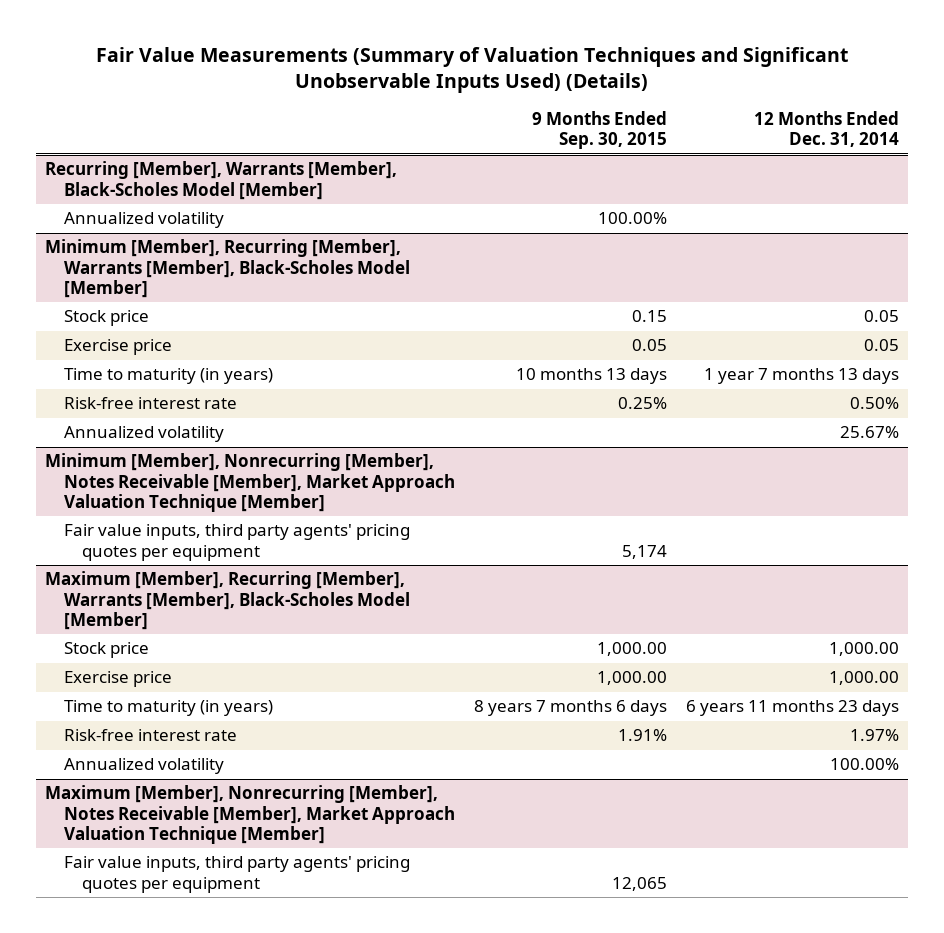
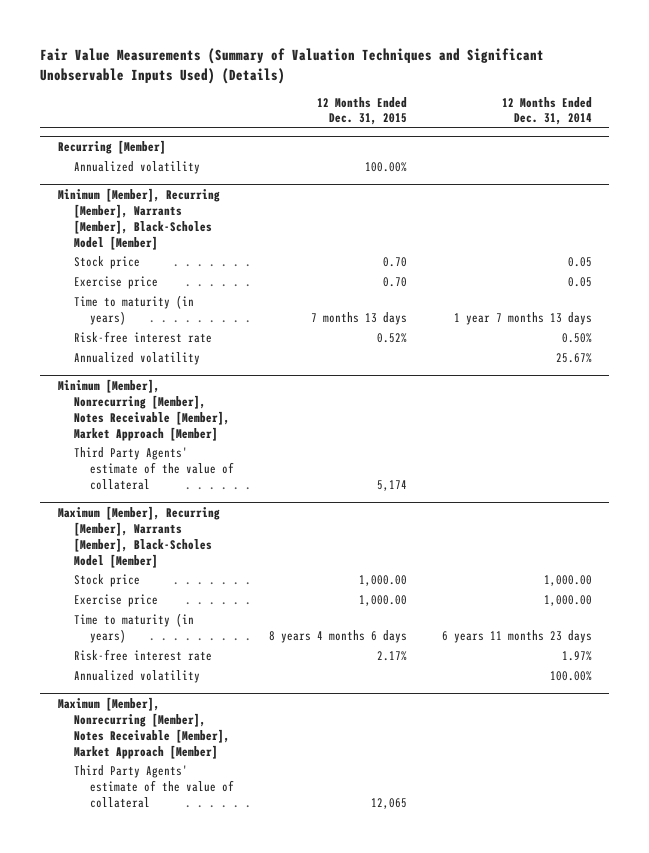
[531,111,667,150] 9 Months Ended Sep. 30, 2015 -> none
none -> [316,96,407,126] 12 Months Ended Dec. 31, 2015
[45,161,398,200] Recurring [Member], Warrants [Member], Black-Scholes Model [Member] -> none
none -> [57,140,166,155] Recurring [Member]
[45,453,455,512] Minimum [Member], Nonrecurring [Member], Notes Receivable [Member], Market Approach Valuation Technique [Member] -> [57,379,230,441] Minimum [Member], Nonrecurring [Member], Notes Receivable [Member], Market Approach [Member]
[63,524,410,561] Fair value inputs, third party agents' pricing quotes per equipment -> [73,447,234,491] Third Party Agents' estimate of the value of collateral
[45,785,455,844] Maximum [Member], Nonrecurring [Member], Notes Receivable [Member], Market Approach Valuation Technique [Member] -> [57,697,230,759] Maximum [Member], Nonrecurring [Member], Notes Receivable [Member], Market Approach [Member]
[63,856,410,893] Fair value inputs, third party agents' pricing quotes per equipment -> [73,765,234,809] Third Party Agents' estimate of the value of collateral

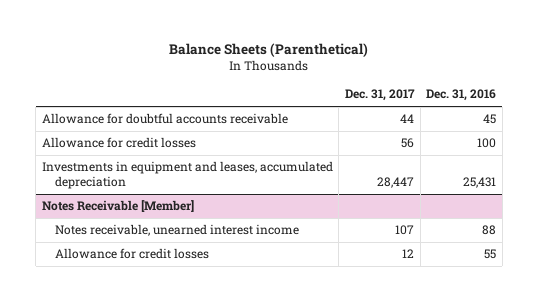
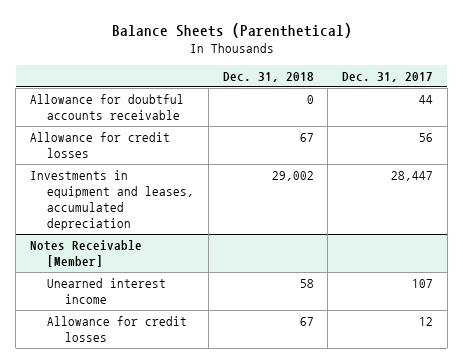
[426,89,497,102] Dec. 31, 2016 -> none
none -> [222,71,314,82] Dec. 31, 2018
[54,224,299,237] Notes receivable, unearned interest income -> [47,277,167,305] Unearned interest income

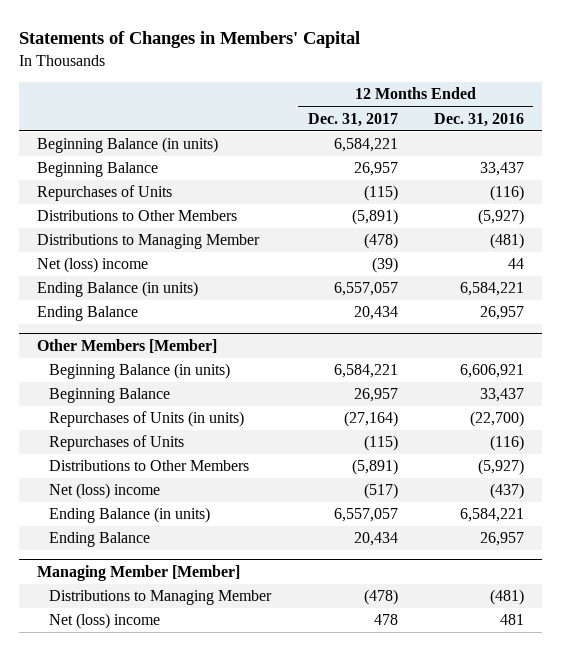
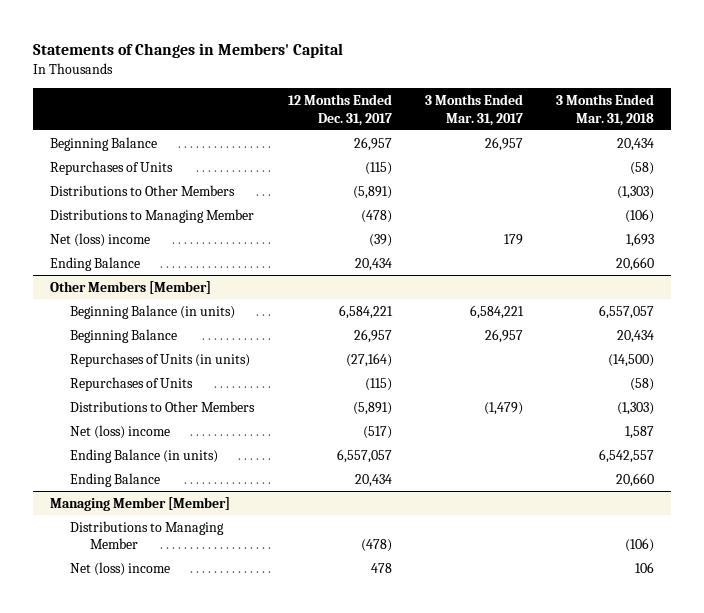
[433,112,524,127] Dec. 31, 2016 -> none
none -> [424,93,523,126] 3 Months Ended Mar. 31, 2017
none -> [556,93,655,126] 3 Months Ended Mar. 31, 2018
[37,137,219,154] Beginning Balance (in units) -> none
[37,281,199,298] Ending Balance (in units) -> none

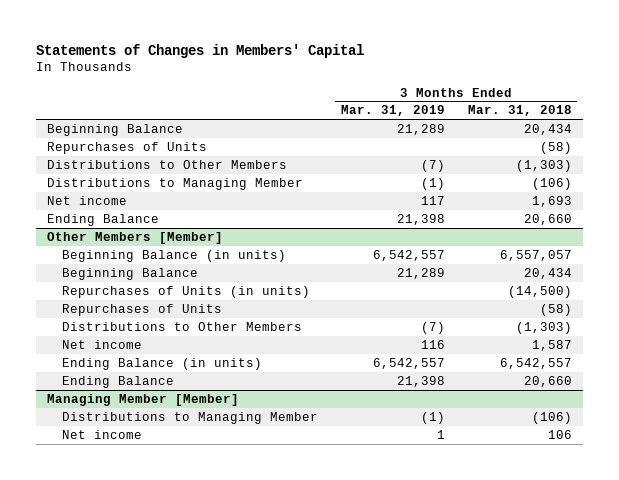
[287,93,392,126] 12 Months Ended Dec. 31, 2017 -> none
[424,93,523,126] 3 Months Ended Mar. 31, 2017 -> none
none -> [340,105,445,117] Mar. 31, 2019
[50,232,151,247] Net (loss) income -> [47,195,128,205] Net income
[70,424,171,439] Net (loss) income -> [62,339,143,349] Net income
[70,561,171,576] Net (loss) income -> [62,429,143,439] Net income

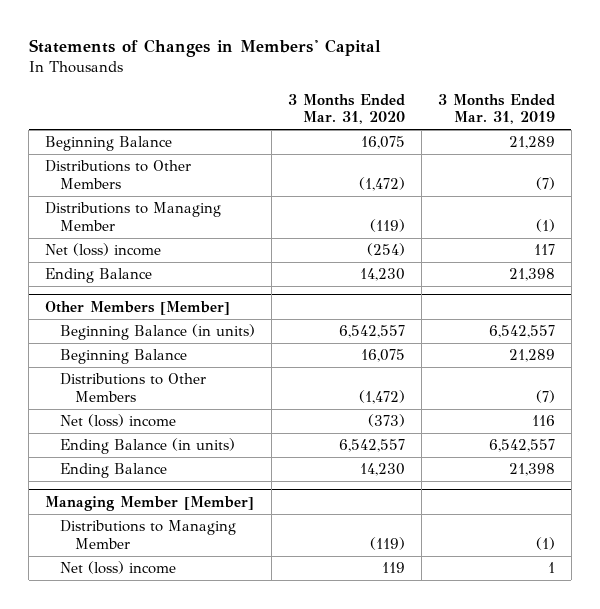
[467,105,572,117] Mar. 31, 2018 -> none
none -> [288,93,406,125] 3 Months Ended Mar. 31, 2020
[47,141,208,154] Repurchases of Units -> none
[47,195,128,205] Net income -> [45,243,162,257] Net (loss) income
[62,285,311,298] Repurchases of Units (in units) -> none
[62,303,223,316] Repurchases of Units -> none
[62,339,143,349] Net income -> [60,414,177,428] Net (loss) income
[62,429,143,439] Net income -> [60,561,177,575] Net (loss) income

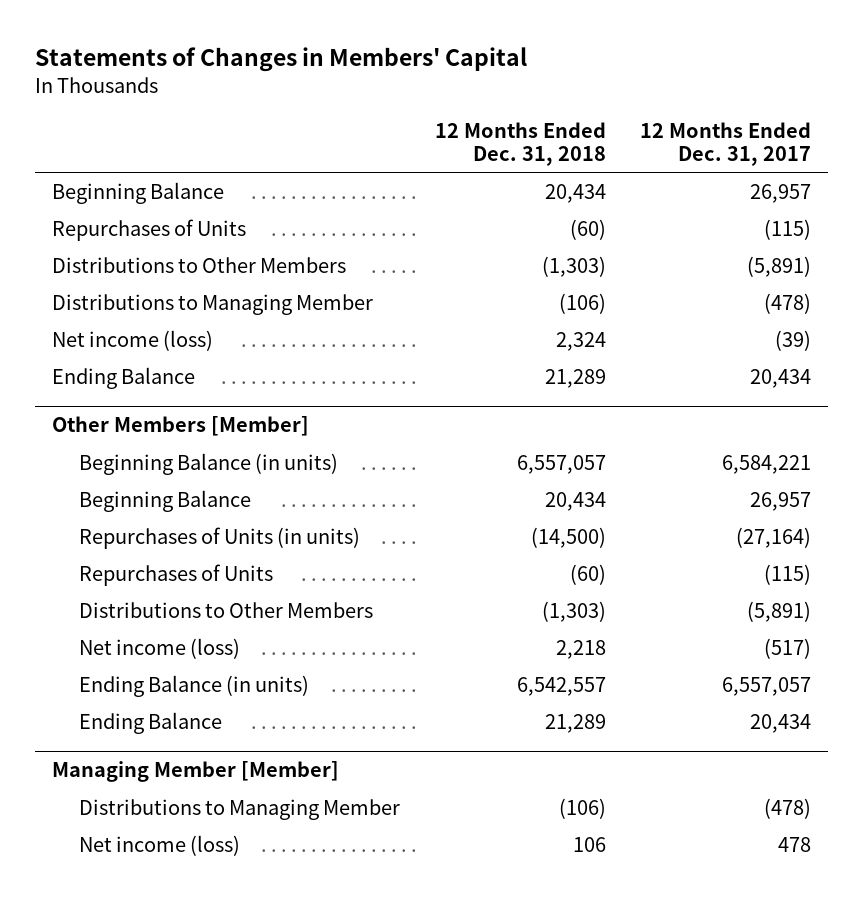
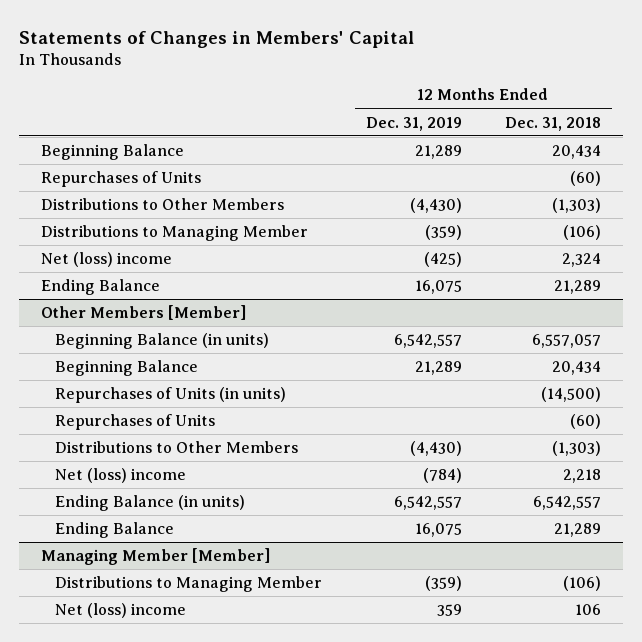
[639,122,811,166] 12 Months Ended Dec. 31, 2017 -> none
none -> [365,116,462,131] Dec. 31, 2019
[52,329,214,351] Net income (loss) -> [40,252,172,268] Net (loss) income
[79,637,241,659] Net income (loss) -> [54,468,186,484] Net (loss) income
[79,834,241,856] Net income (loss) -> [54,603,186,619] Net (loss) income

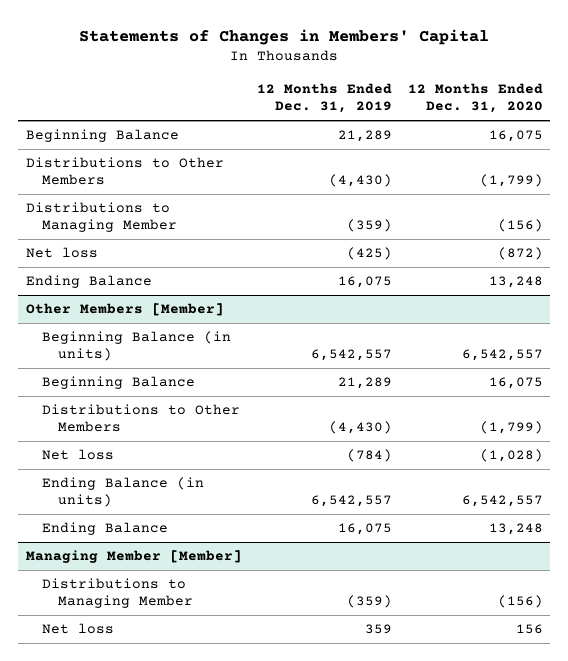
[505,116,602,131] Dec. 31, 2018 -> none
none -> [407,83,543,114] 12 Months Ended Dec. 31, 2020
[40,171,201,188] Repurchases of Units -> none
[40,252,172,268] Net (loss) income -> [25,247,98,259] Net loss
[54,387,286,404] Repurchases of Units (in units) -> none
[54,414,215,431] Repurchases of Units -> none
[54,468,186,484] Net (loss) income -> [41,449,114,461] Net loss
[54,603,186,619] Net (loss) income -> [41,623,114,635] Net loss

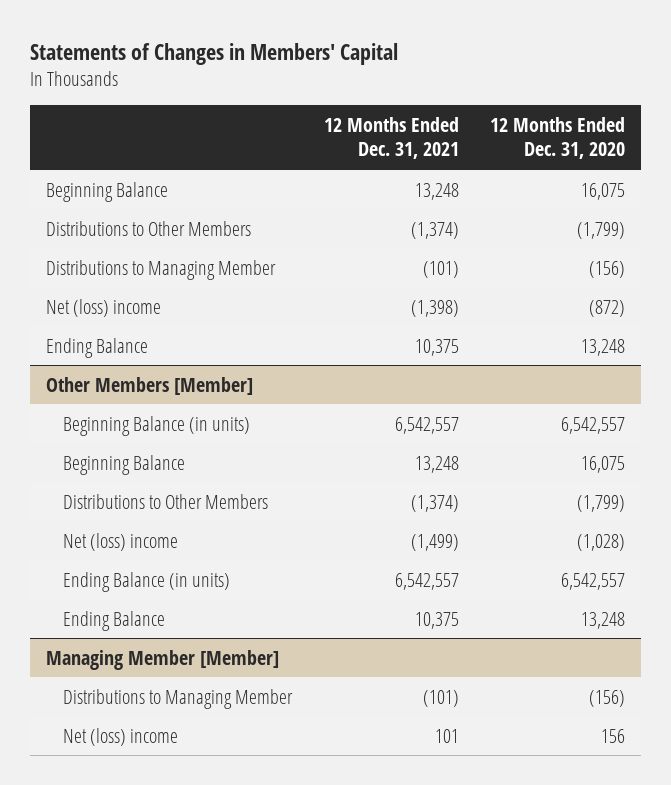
[257,83,393,114] 12 Months Ended Dec. 31, 2019 -> none
none -> [323,116,459,160] 12 Months Ended Dec. 31, 2021
[25,247,98,259] Net loss -> [45,298,161,317] Net (loss) income
[41,449,114,461] Net loss -> [63,532,179,551] Net (loss) income
[41,623,114,635] Net loss -> [63,727,179,746] Net (loss) income

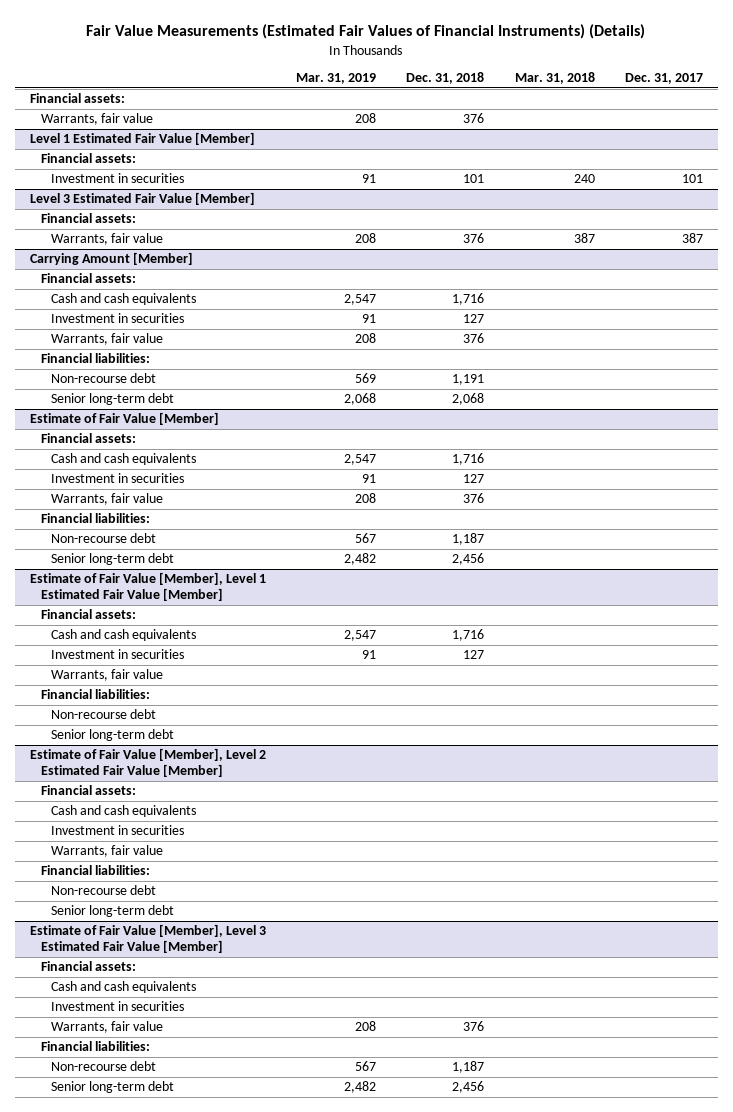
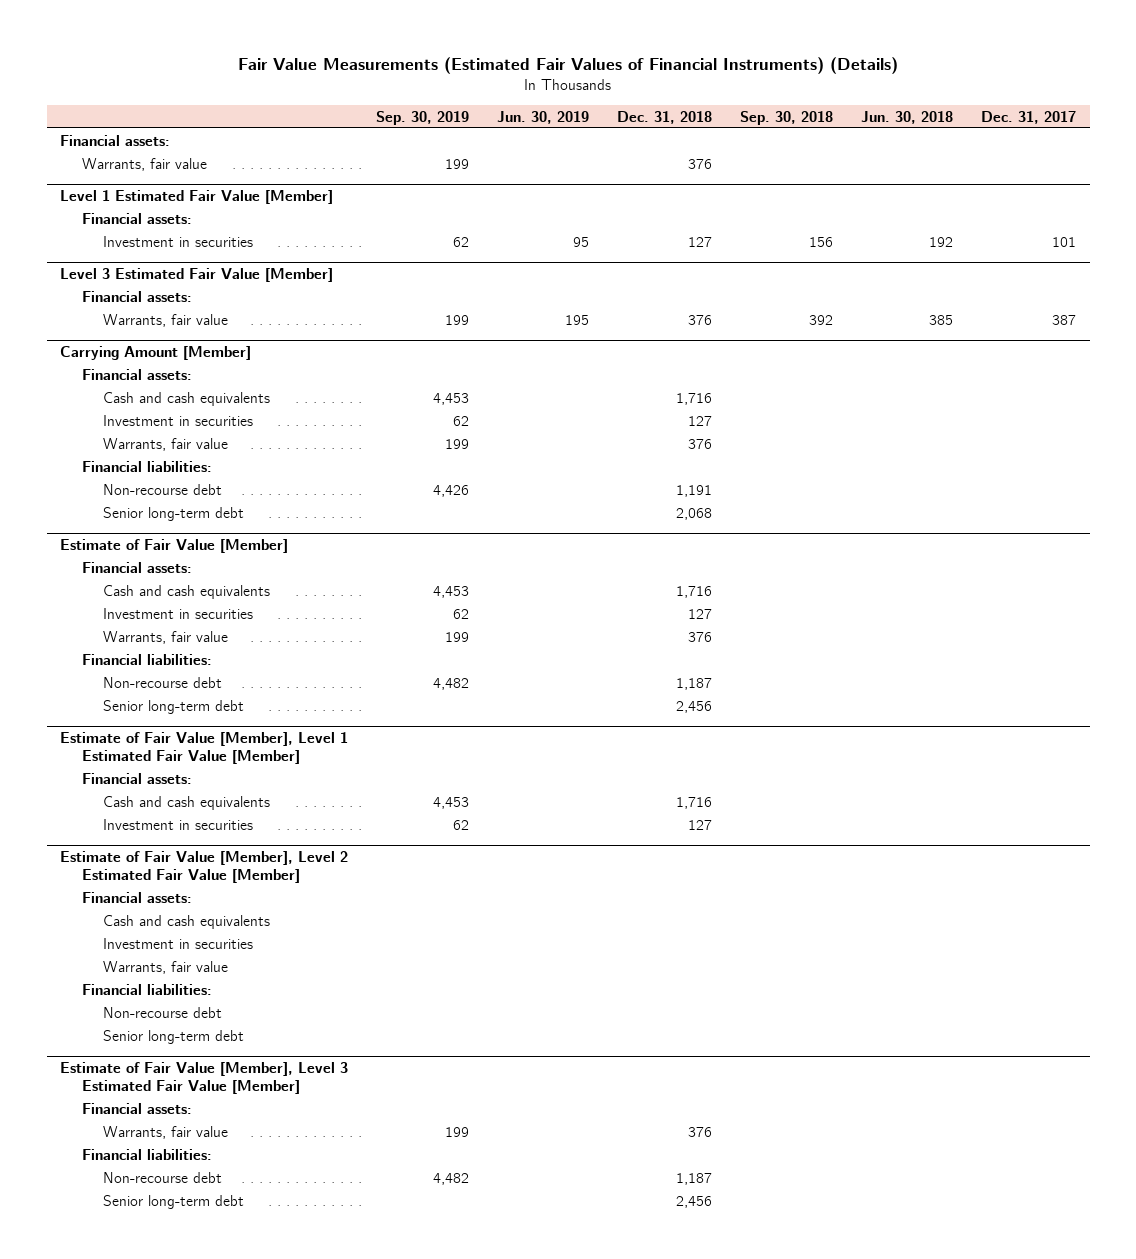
[296,73,377,85] Mar. 31, 2019 -> none
[514,72,595,85] Mar. 31, 2018 -> none
none -> [376,110,470,125] Sep. 30, 2019
none -> [497,110,590,124] Jun. 30, 2019
none -> [739,110,833,125] Sep. 30, 2018
none -> [860,110,953,124] Jun. 30, 2018
[463,174,485,184] 101 -> [688,236,713,247] 127
[50,669,163,682] Warrants, fair value -> none
[40,689,150,700] Financial liabilities: -> none
[50,709,156,720] Non-recourse debt -> none
[50,729,174,742] Senior long-term debt -> none
[50,981,196,994] Cash and cash equivalents -> none
[50,1001,184,1012] Investment in securities -> none

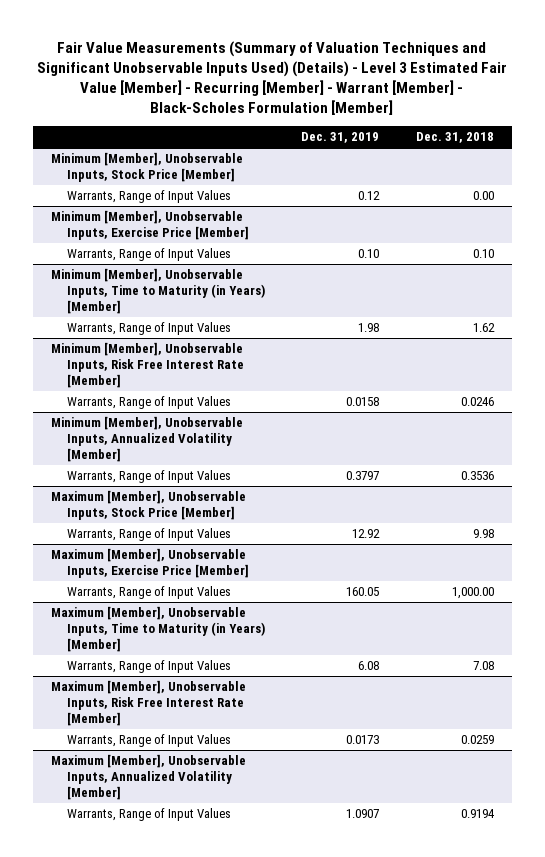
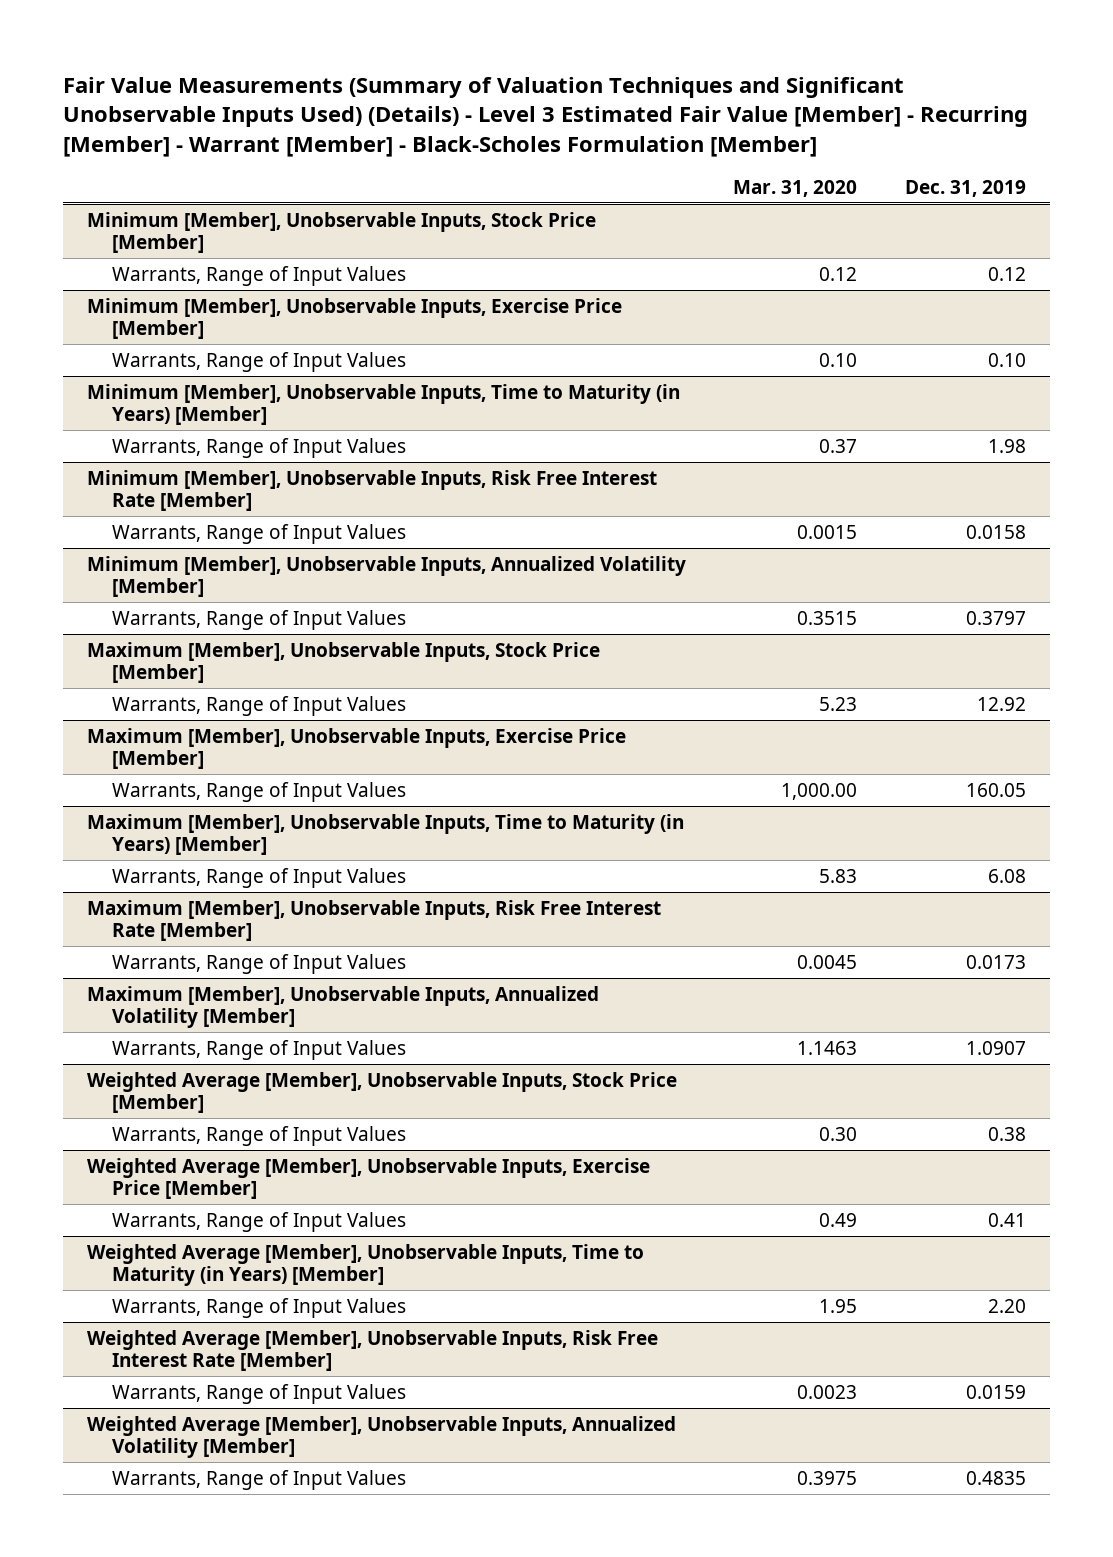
[415,132,494,144] Dec. 31, 2018 -> none
none -> [733,179,858,197] Mar. 31, 2020
none -> [86,1071,677,1113] Weighted Average [Member], Unobservable Inputs, Stock Price [Member]
none -> [111,1125,406,1146] Warrants, Range of Input Values
none -> [86,1157,650,1199] Weighted Average [Member], Unobservable Inputs, Exercise Price [Member]
none -> [111,1211,406,1232] Warrants, Range of Input Values
none -> [86,1243,644,1286] Weighted Average [Member], Unobservable Inputs, Time to Maturity (in Years) [Member]
none -> [111,1297,406,1318] Warrants, Range of Input Values
none -> [86,1329,658,1371] Weighted Average [Member], Unobservable Inputs, Risk Free Interest Rate [Member]
none -> [111,1383,406,1404] Warrants, Range of Input Values
none -> [86,1415,676,1458] Weighted Average [Member], Unobservable Inputs, Annualized Volatility [Member]
none -> [111,1469,406,1490] Warrants, Range of Input Values

